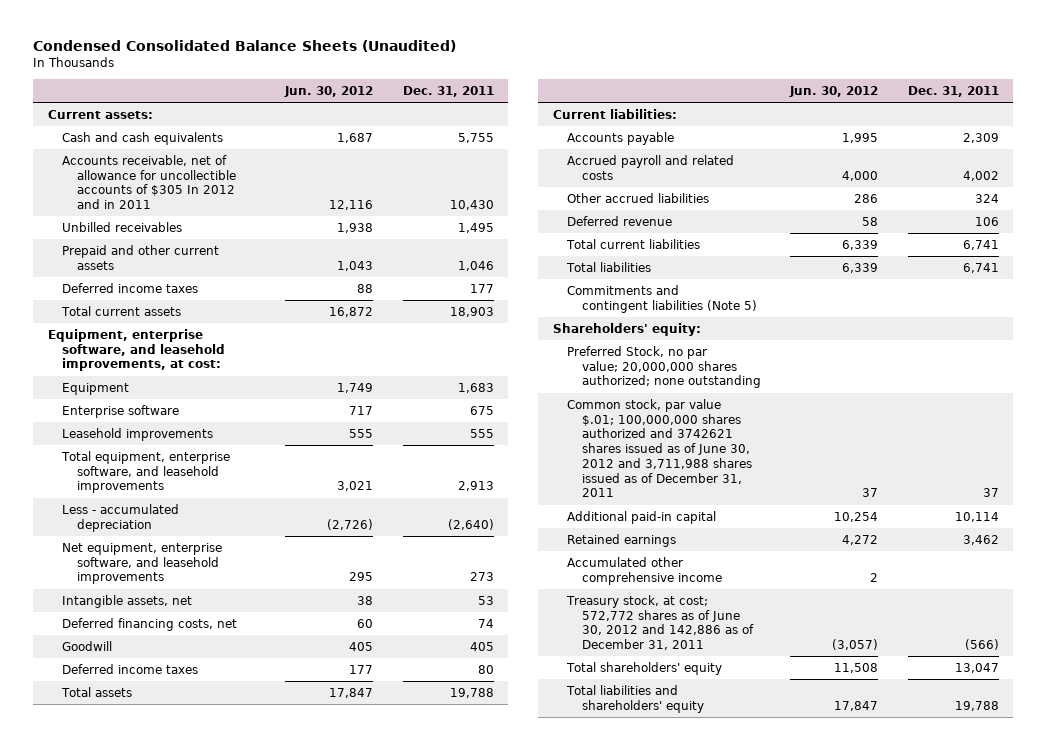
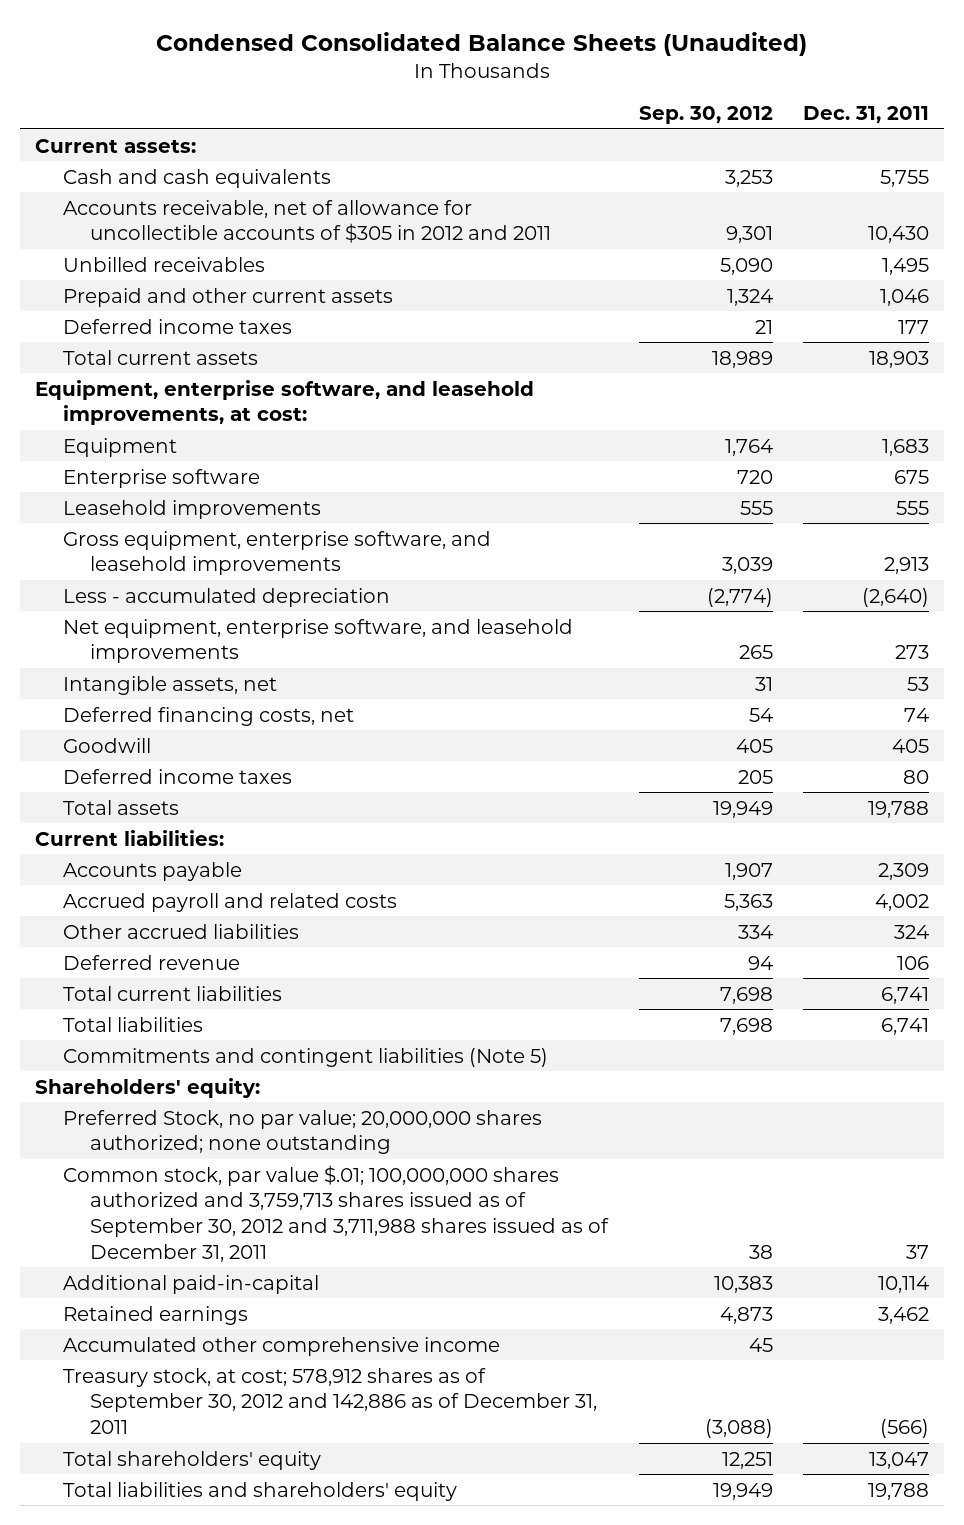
[284,86,374,98] Jun. 30, 2012 -> none
none -> [638,106,773,125] Sep. 30, 2012
[62,154,237,210] Accounts receivable, net of allowance for uncollectible accounts of $305 In 2012 and in 2011 -> [62,199,551,244] Accounts receivable, net of allowance for uncollectible accounts of $305 in 2012 and 2011
[61,450,231,494] Total equipment, enterprise software, and leasehold improvements -> [62,530,491,576] Gross equipment, enterprise software, and leasehold improvements
[567,398,753,498] Common stock, par value $.01; 100,000,000 shares authorized and 3742621 shares issued as of June 30, 2012 and 3,711,988 shares issued as of December 31, 2011 -> [62,1164,609,1262] Common stock, par value $.01; 100,000,000 shares authorized and 3,759,713 shares issued as of September 30, 2012 and 3,711,988 shares issued as of December 31, 2011
[567,510,717,524] Additional paid-in capital -> [62,1274,319,1294] Additional paid-in-capital
[566,594,755,651] Treasury stock, at cost; 572,772 shares as of June 30, 2012 and 142,886 as of December 31, 2011 -> [62,1367,597,1435] Treasury stock, at cost; 578,912 shares as of September 30, 2012 and 142,886 as of December 31, 2011

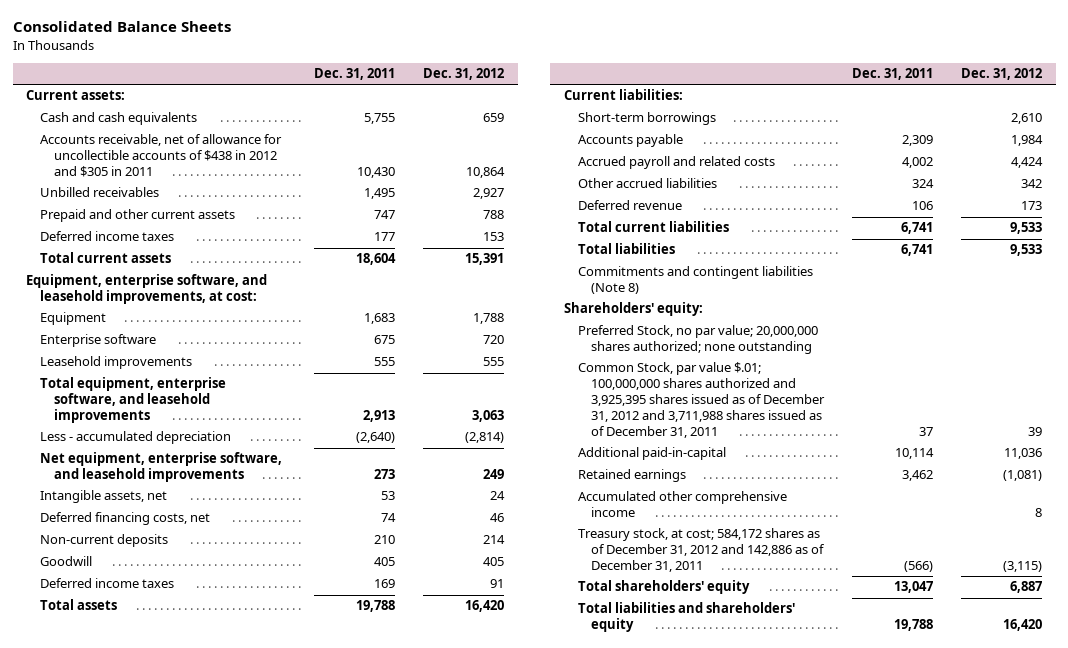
[156,31,808,56] Condensed Consolidated Balance Sheets (Unaudited) -> [12,21,231,33] Consolidated Balance Sheets
[638,106,773,125] Sep. 30, 2012 -> none
none -> [423,68,505,81] Dec. 31, 2012
[62,199,551,244] Accounts receivable, net of allowance for uncollectible accounts of $305 in 2012 and 2011 -> [40,134,283,178] Accounts receivable, net of allowance for uncollectible accounts of $438 in 2012 and $305 in 2011
[880,288,930,306] 1,046 -> [374,210,396,220] 747
[869,350,930,368] 18,903 -> [356,253,397,266] 18,604
[62,530,491,576] Gross equipment, enterprise software, and leasehold improvements -> [40,377,227,424] Total equipment, enterprise software, and leasehold improvements
none -> [40,534,169,548] Non-current deposits
[903,769,930,784] 80 -> [374,579,396,589] 169
none -> [577,112,716,126] Short-term borrowings
[62,1047,548,1067] Commitments and contingent liabilities (Note 5) -> [577,266,813,295] Commitments and contingent liabilities (Note 8)
[62,1164,609,1262] Common stock, par value $.01; 100,000,000 shares authorized and 3,759,713 shares issued as of September 30, 2012 and 3,711,988 shares issued as of December 31, 2011 -> [577,362,826,438] Common Stock, par value $.01; 100,000,000 shares authorized and 3,925,395 shares issued as of December 31, 2012 and 3,711,988 shares issued as of December 31, 2011
[62,1367,597,1435] Treasury stock, at cost; 578,912 shares as of September 30, 2012 and 142,886 as of December 31, 2011 -> [577,528,826,573] Treasury stock, at cost; 584,172 shares as of December 31, 2012 and 142,886 as of December 31, 2011

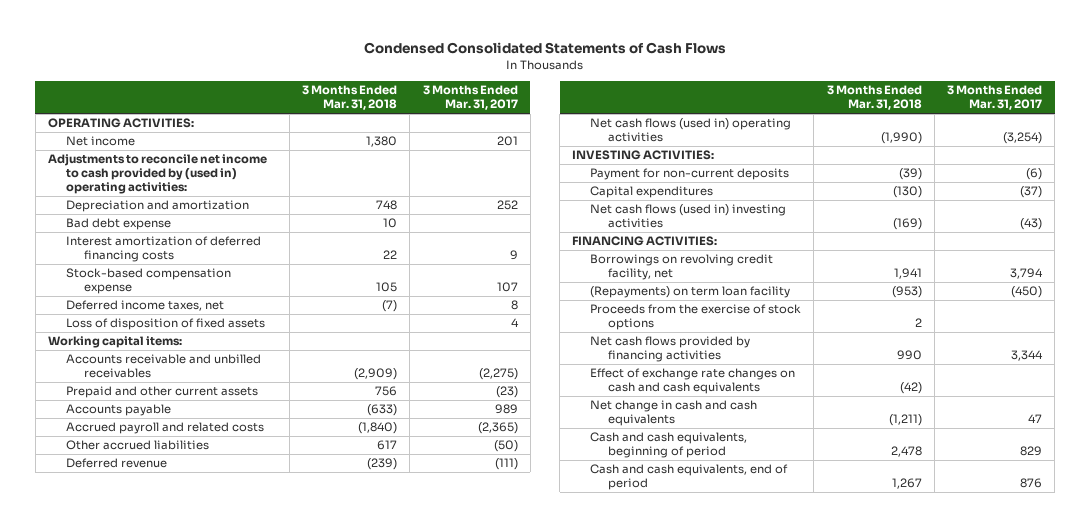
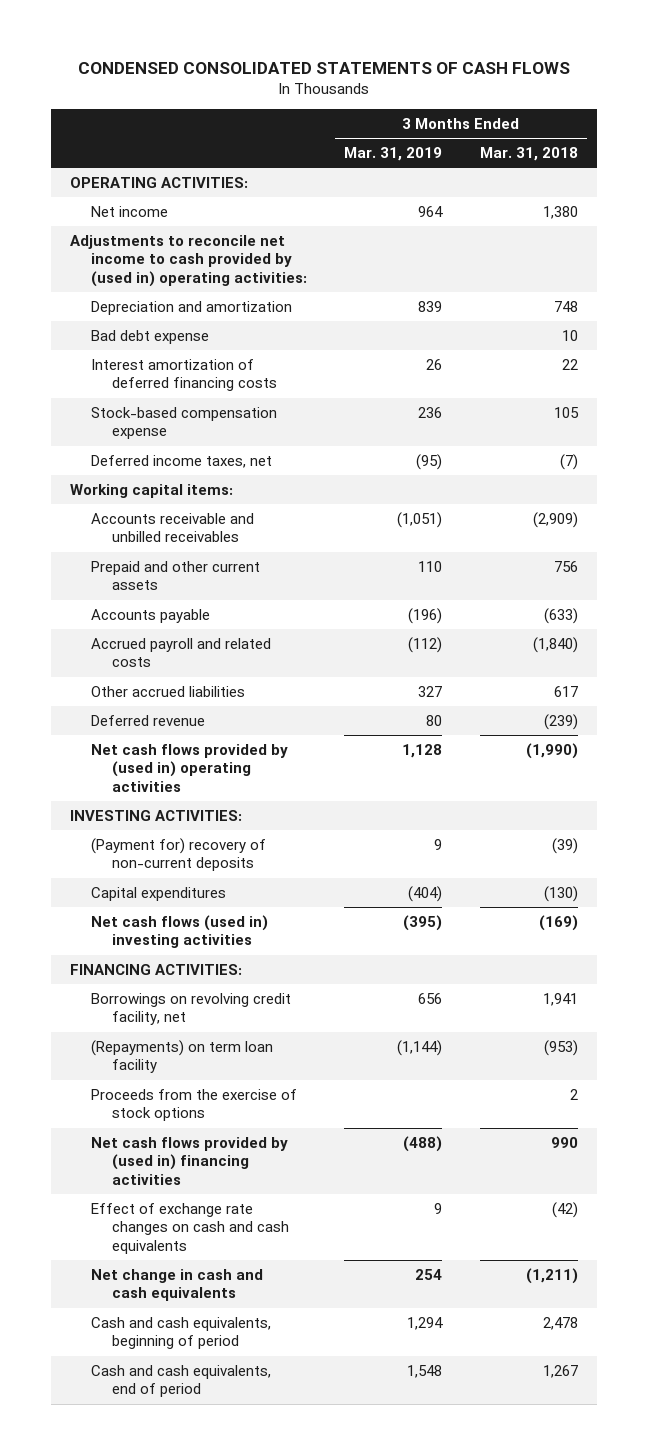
[363,42,726,55] Condensed Consolidated Statements of Cash Flows -> [77,62,570,75] CONDENSED CONSOLIDATED STATEMENTS OF CASH FLOWS
[422,85,518,111] 3 Months Ended Mar. 31, 2017 -> none
none -> [344,146,443,161] Mar. 31, 2019
[65,318,265,331] Loss of disposition of fixed assets -> none
[590,118,792,143] Net cash flows (used in) operating activities -> [90,743,288,792] Net cash flows provided by (used in) operating activities
[590,168,790,181] Payment for non-current deposits -> [90,837,266,872] (Payment for) recovery of non-current deposits
[590,336,751,363] Net cash flows provided by financing activities -> [90,1136,288,1185] Net cash flows provided by (used in) financing activities

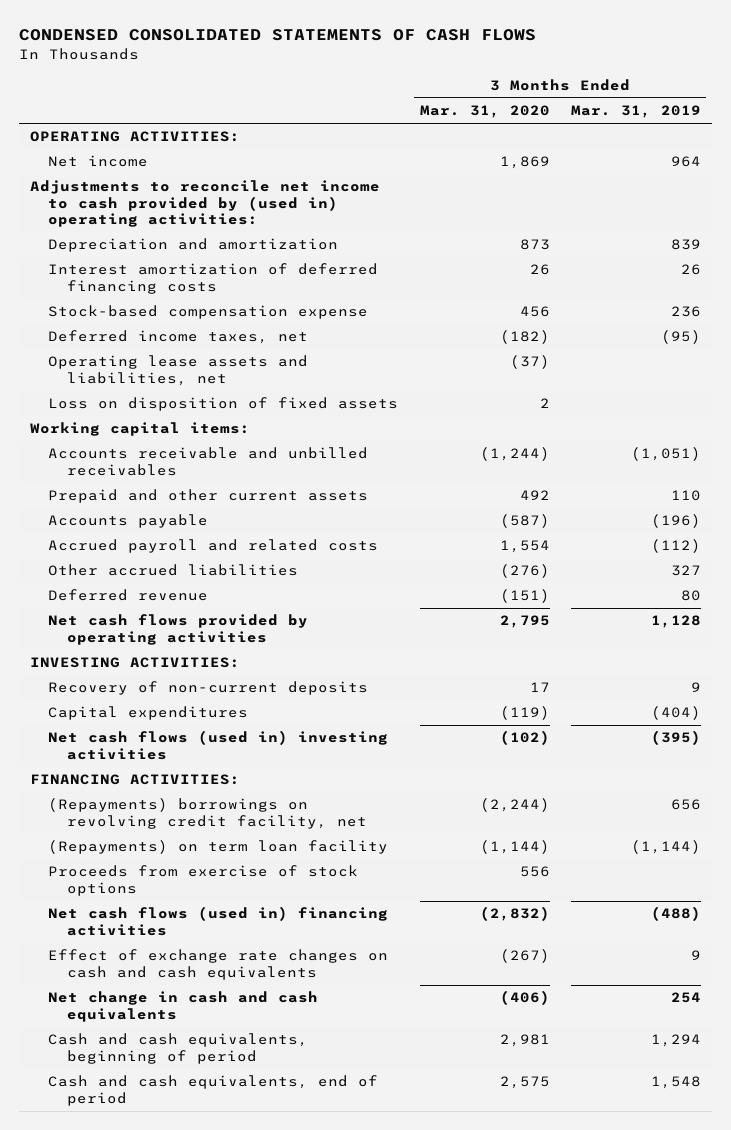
[479,146,578,161] Mar. 31, 2018 -> none
none -> [419,105,550,119] Mar. 31, 2020
[90,329,209,344] Bad debt expense -> none
none -> [48,355,309,386] Operating lease assets and liabilities, net
none -> [48,397,399,412] Loss on disposition of fixed assets
[90,743,288,792] Net cash flows provided by (used in) operating activities -> [48,614,309,645] Net cash flows provided by operating activities
[90,837,266,872] (Payment for) recovery of non-current deposits -> [48,681,369,696] Recovery of non-current deposits
[90,992,291,1026] Borrowings on revolving credit facility, net -> [48,798,368,829] (Repayments) borrowings on revolving credit facility, net
[90,1088,297,1122] Proceeds from the exercise of stock options -> [48,865,359,896] Proceeds from exercise of stock options
[90,1136,288,1185] Net cash flows provided by (used in) financing activities -> [48,906,389,936] Net cash flows (used in) financing activities

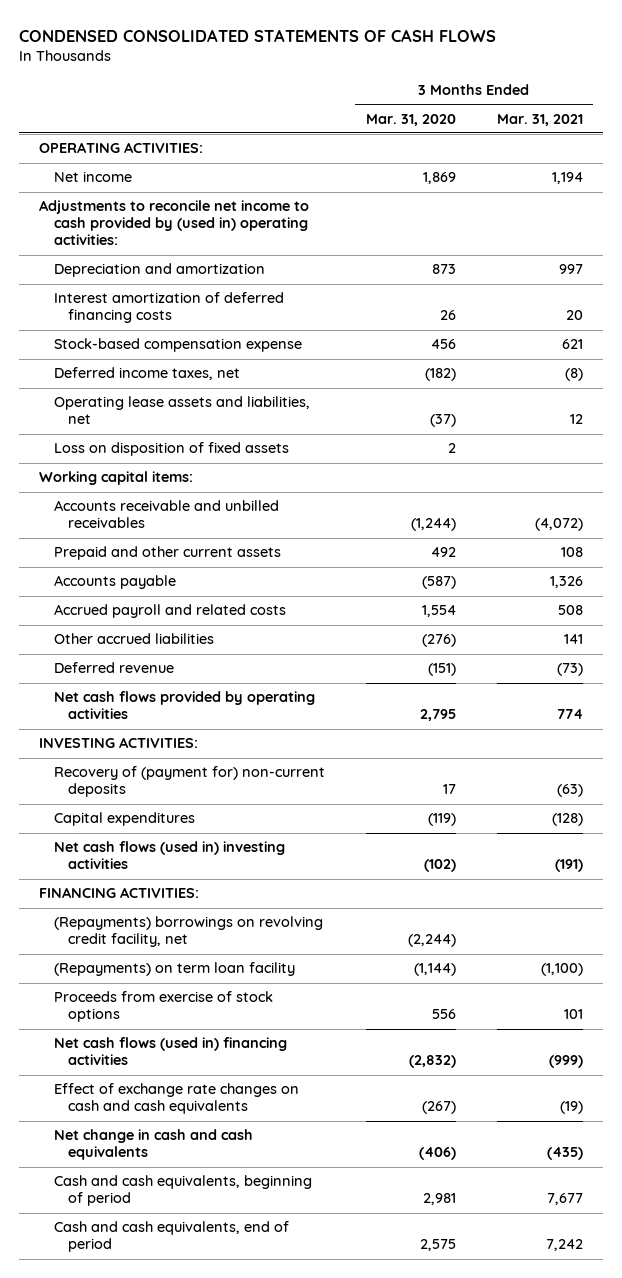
[571,105,702,119] Mar. 31, 2019 -> none
none -> [496,113,583,126] Mar. 31, 2021
[48,681,369,696] Recovery of non-current deposits -> [53,766,325,798] Recovery of (payment for) non-current deposits

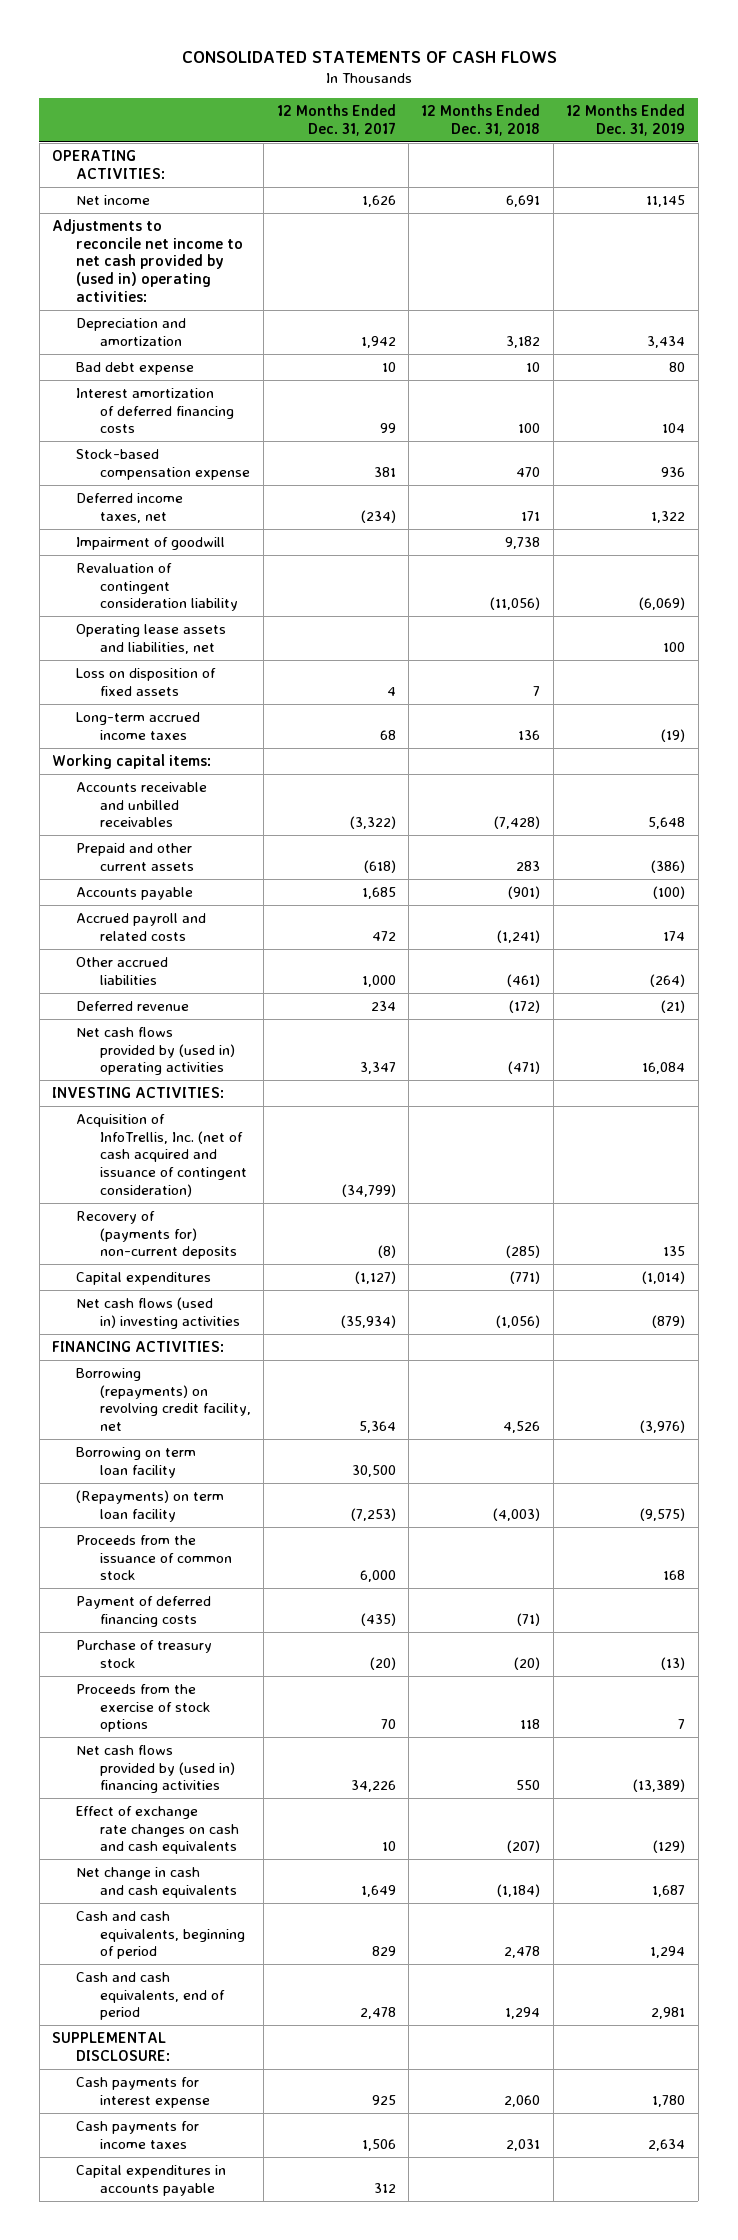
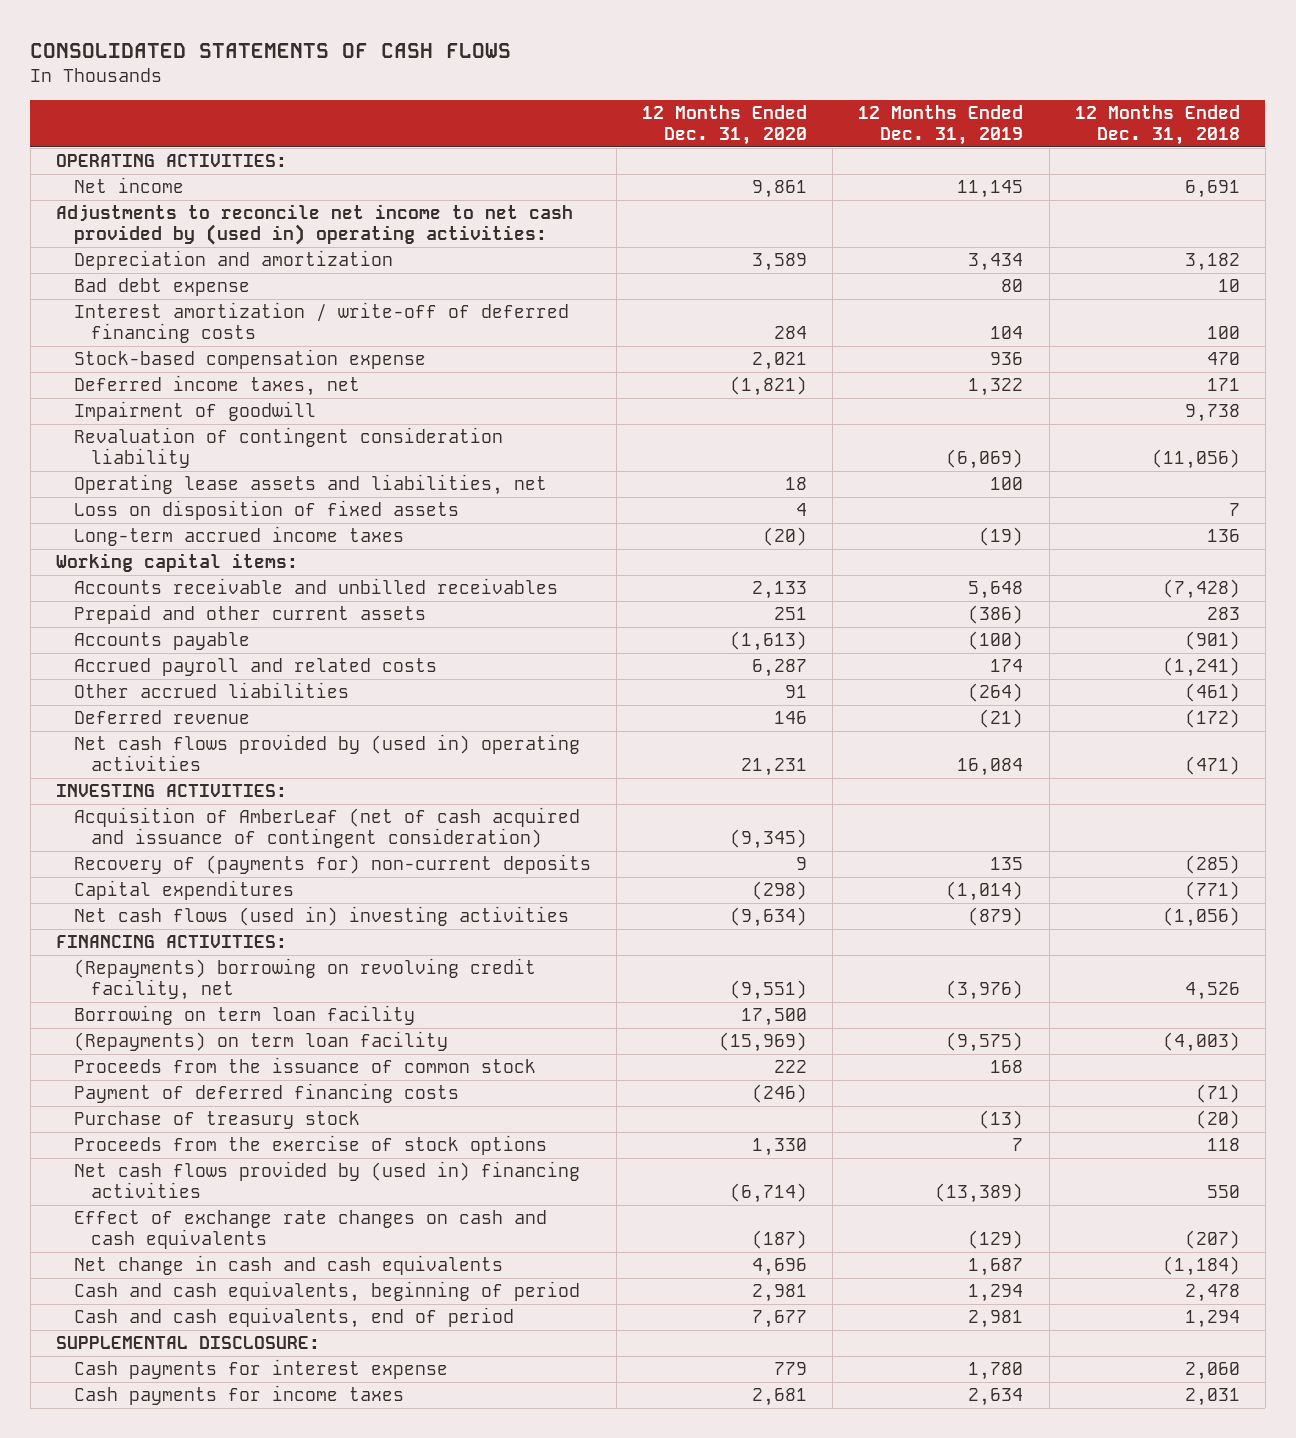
[276,104,396,136] 12 Months Ended Dec. 31, 2017 -> none
none -> [641,105,807,145] 12 Months Ended Dec. 31, 2020
[75,388,234,434] Interest amortization of deferred financing costs -> [73,302,569,344] Interest amortization / write-off of deferred financing costs
[75,1114,247,1197] Acquisition of InfoTrellis, Inc. (net of cash acquired and issuance of contingent consideration) -> [73,807,580,849] Acquisition of AmberLeaf (net of cash acquired and issuance of contingent consideration)
[75,1368,251,1432] Borrowing (repayments) on revolving credit facility, net -> [73,958,536,1001] (Repayments) borrowing on revolving credit facility, net
[75,2165,226,2196] Capital expenditures in accounts payable -> none

